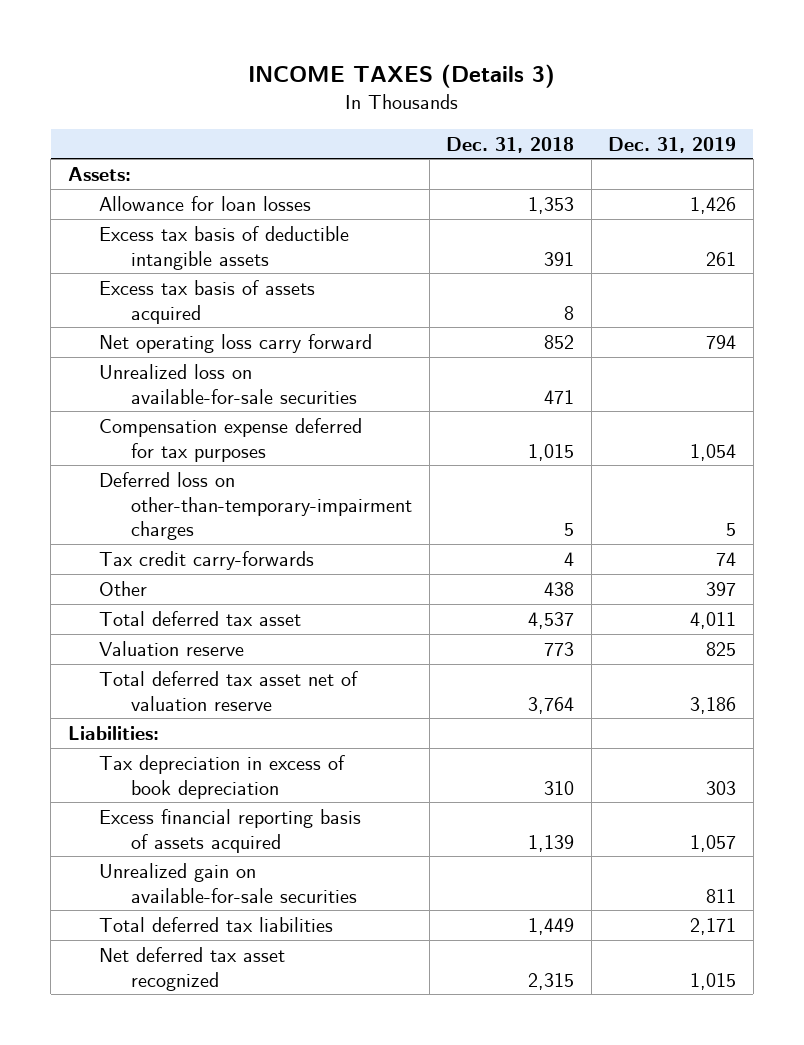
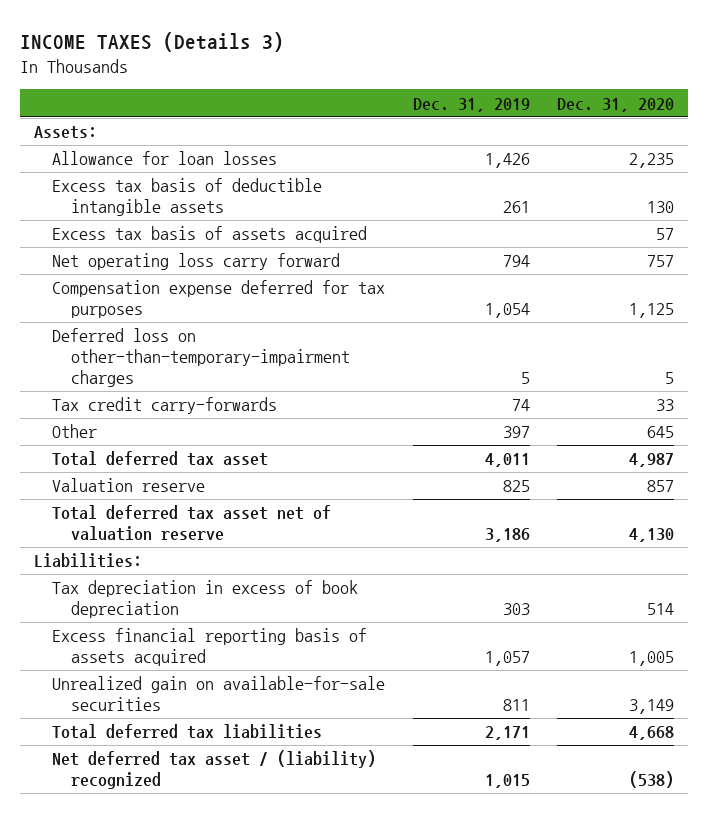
[446,136,575,153] Dec. 31, 2018 -> none
none -> [557,97,675,112] Dec. 31, 2020
[99,363,358,404] Unrealized loss on available-for-sale securities -> none
[99,946,286,991] Net deferred tax asset recognized -> [52,750,377,790] Net deferred tax asset / (liability) recognized

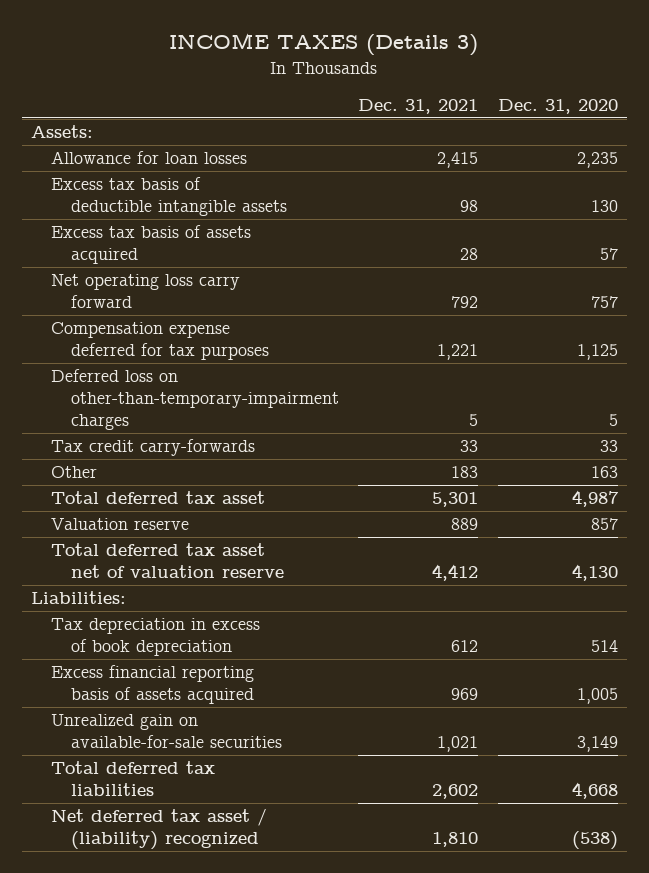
[412,97,530,112] Dec. 31, 2019 -> none
none -> [358,98,479,114] Dec. 31, 2021
[647,426,675,439] 645 -> [590,466,618,479] 163

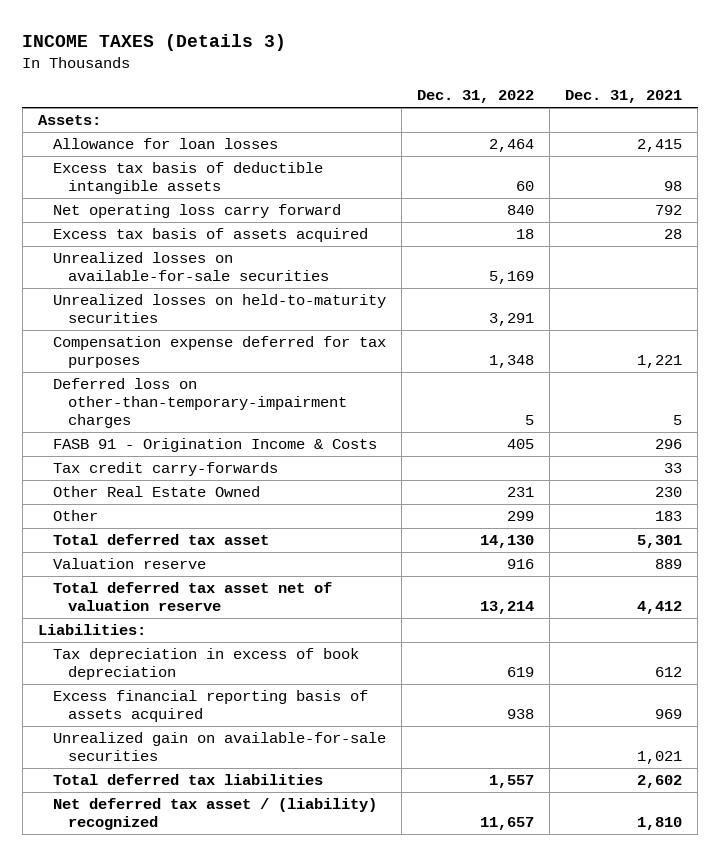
[497,98,618,114] Dec. 31, 2020 -> none
none -> [417,90,535,104] Dec. 31, 2022
[51,225,252,265] Excess tax basis of assets acquired -> [53,228,369,243] Excess tax basis of assets acquired
none -> [53,252,330,282] Unrealized losses on available-for-sale securities
none -> [53,294,387,324] Unrealized losses on held-to-maturity securities
none -> [53,438,378,453] FASB 91 - Origination Income & Costs
none -> [53,486,261,498] Other Real Estate Owned

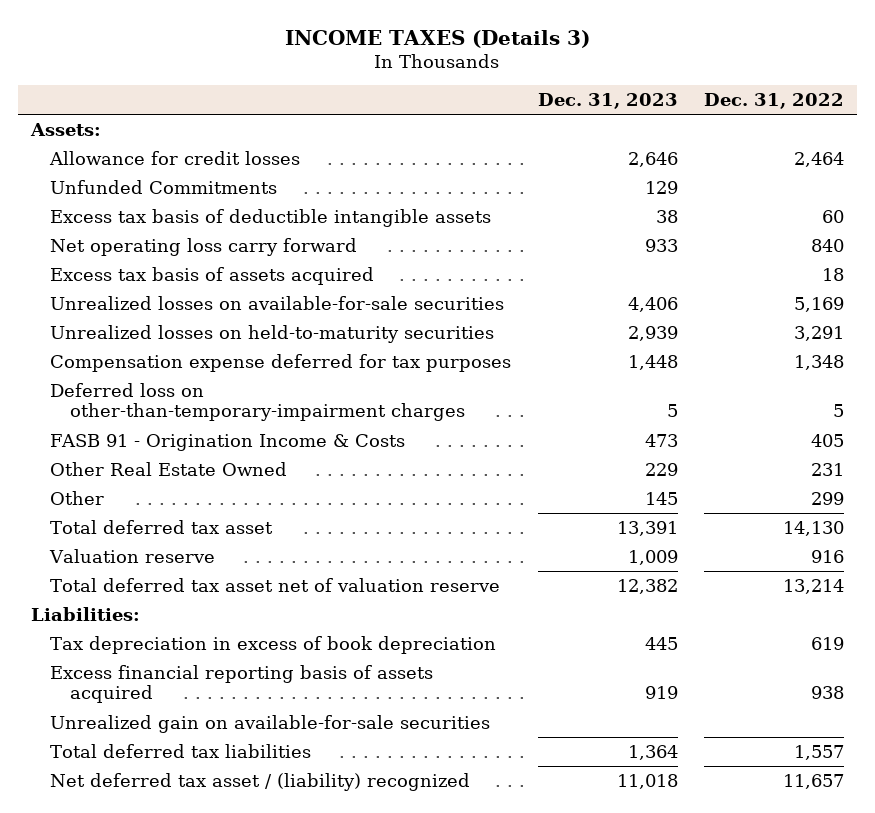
[565,90,683,104] Dec. 31, 2021 -> none
none -> [537,92,678,109] Dec. 31, 2023
[53,138,279,150] Allowance for loan losses -> [49,150,301,165] Allowance for credit losses
none -> [50,179,278,194] Unfunded Commitments
[53,462,279,477] Tax credit carry-forwards -> none

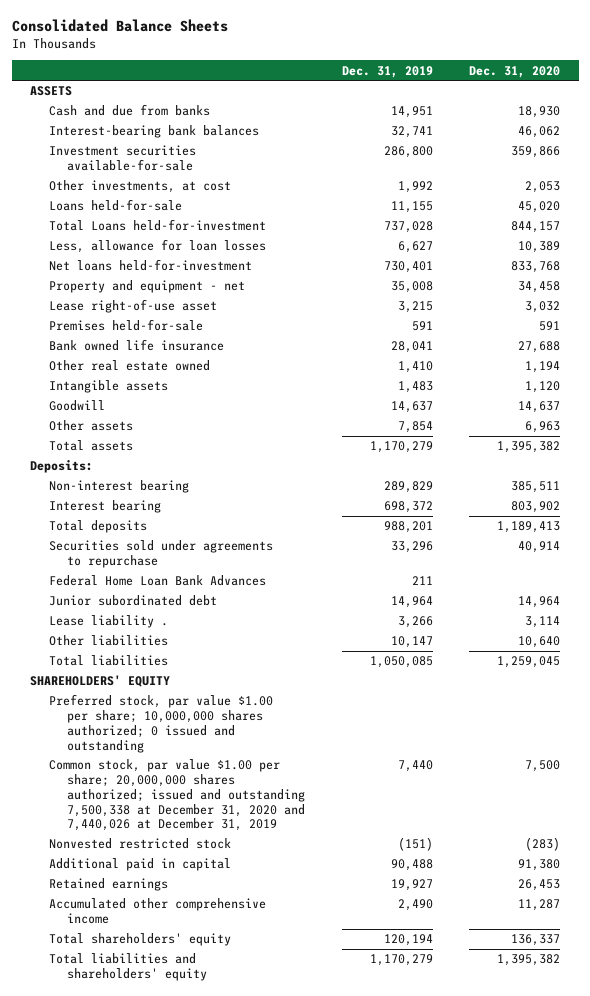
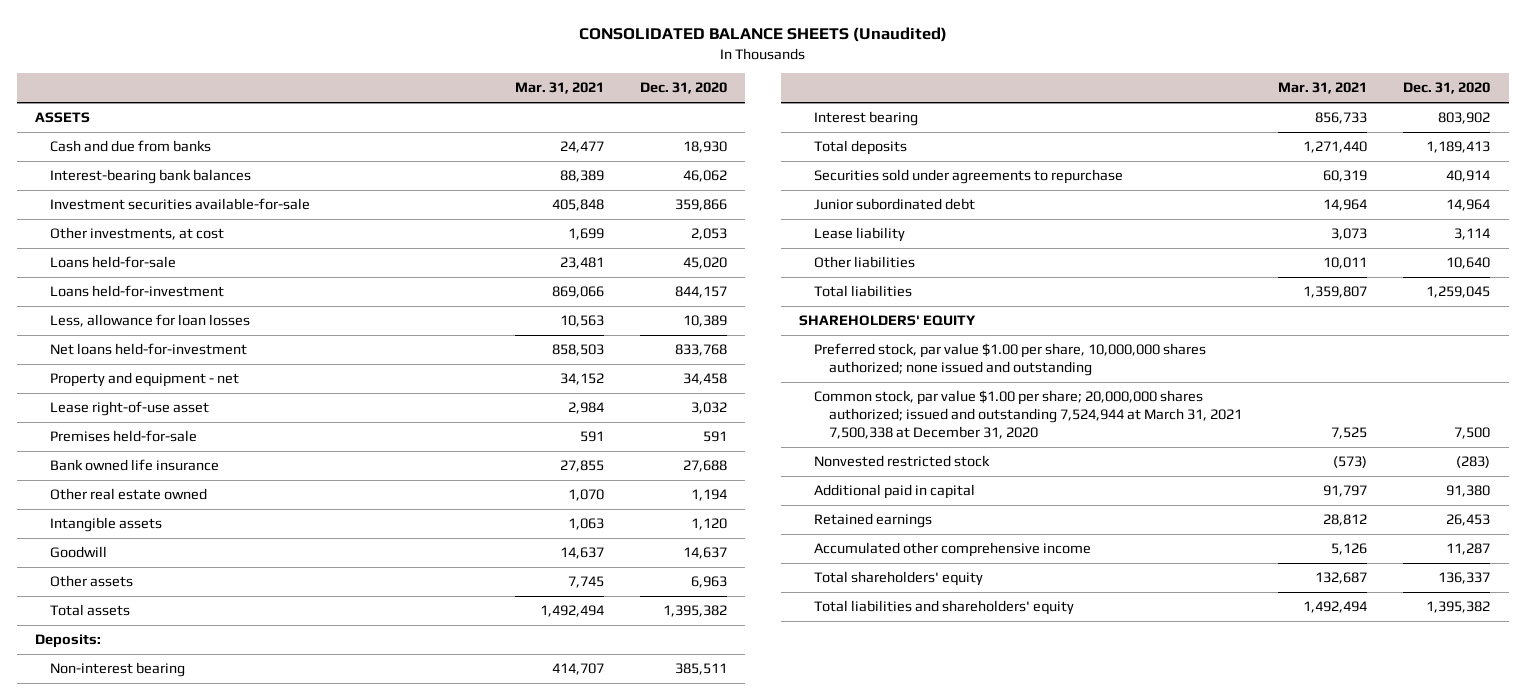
[11,18,228,32] Consolidated Balance Sheets -> [578,27,947,43] CONSOLIDATED BALANCE SHEETS (Unaudited)
[341,65,433,78] Dec. 31, 2019 -> none
none -> [514,82,604,95] Mar. 31, 2021
[48,219,266,232] Total Loans held-for-investment -> [50,285,225,298] Loans held-for-investment
[48,575,266,587] Federal Home Loan Bank Advances -> none
[48,615,168,629] Lease liability . -> [814,227,906,243] Lease liability
[48,694,273,753] Preferred stock, par value $1.00 per share; 10,000,000 shares authorized; 0 issued and outstanding -> [814,343,1207,377] Preferred stock, par value $1.00 per share, 10,000,000 shares authorized; none issued and outstanding
[48,759,306,832] Common stock, par value $1.00 per share; 20,000,000 shares authorized; issued and outstanding 7,500,338 at December 31, 2020 and 7,440,026 at December 31, 2019 -> [814,390,1243,440] Common stock, par value $1.00 per share; 20,000,000 shares authorized; issued and outstanding 7,524,944 at March 31, 2021 7,500,338 at December 31, 2020

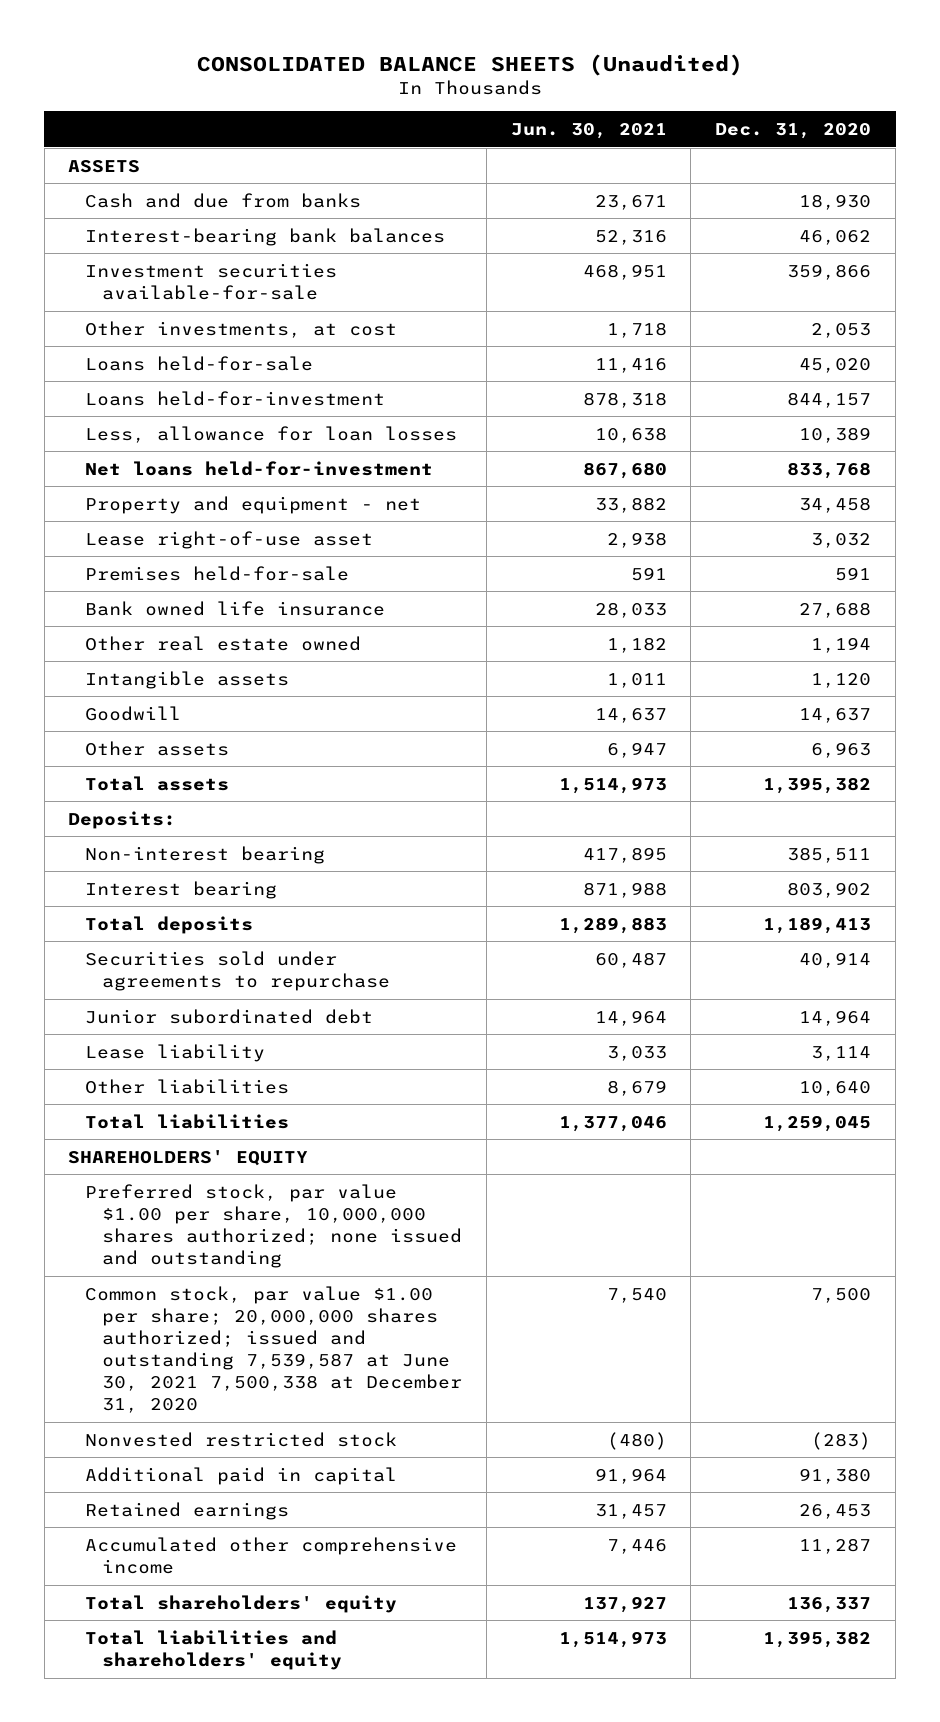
[514,82,604,95] Mar. 31, 2021 -> none
none -> [510,122,667,139] Jun. 30, 2021
[814,390,1243,440] Common stock, par value $1.00 per share; 20,000,000 shares authorized; issued and outstanding 7,524,944 at March 31, 2021 7,500,338 at December 31, 2020 -> [85,1285,462,1413] Common stock, par value $1.00 per share; 20,000,000 shares authorized; issued and outstanding 7,539,587 at June 30, 2021 7,500,338 at December 31, 2020

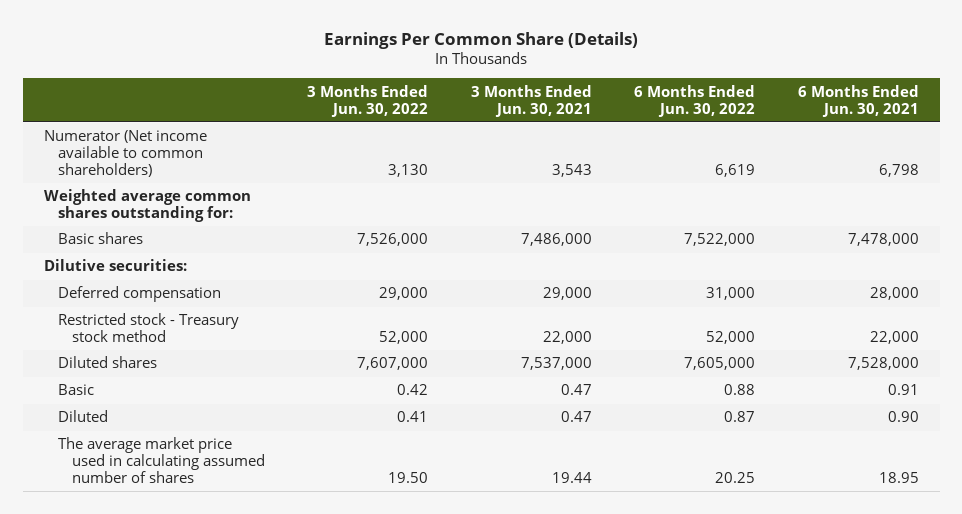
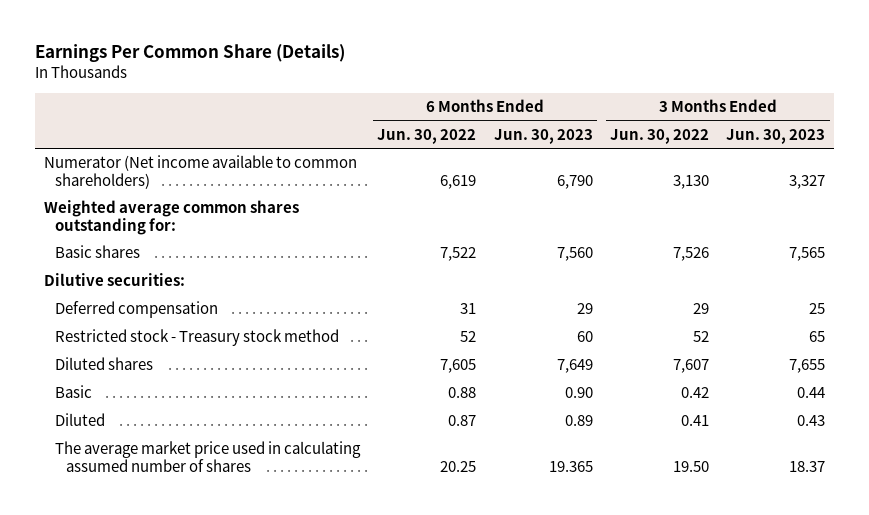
[470,84,592,117] 3 Months Ended Jun. 30, 2021 -> none
[797,84,919,117] 6 Months Ended Jun. 30, 2021 -> none
none -> [493,128,593,144] Jun. 30, 2023
none -> [726,128,826,144] Jun. 30, 2023
[357,233,429,247] 7,526,000 -> [672,247,709,262] 7,526
[684,233,756,247] 7,522,000 -> [440,247,477,262] 7,522
[379,287,429,301] 29,000 -> [692,303,709,315] 29
[706,287,756,301] 31,000 -> [460,303,477,315] 31
[379,331,429,345] 52,000 -> [692,331,709,343] 52
[706,331,756,345] 52,000 -> [460,331,477,343] 52
[357,357,429,371] 7,607,000 -> [672,359,709,374] 7,607
[684,357,756,371] 7,605,000 -> [440,359,477,374] 7,605

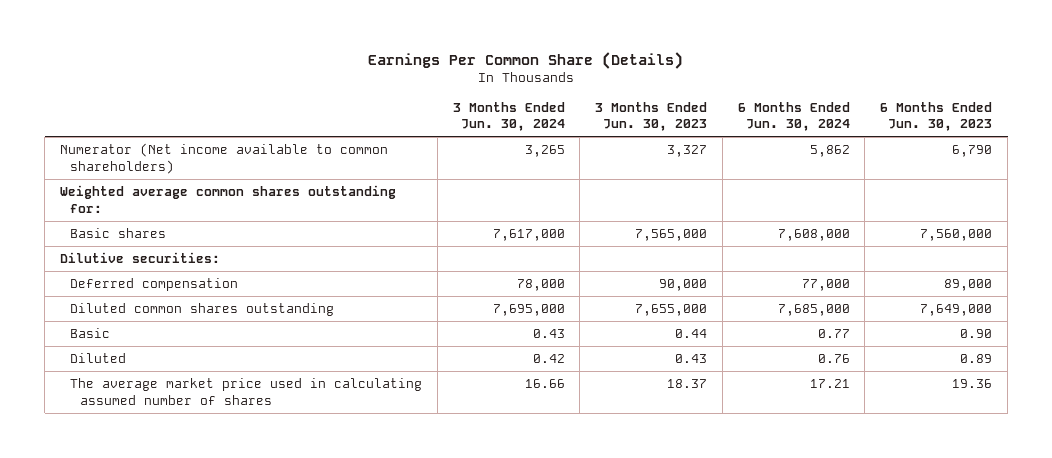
[377,128,477,144] Jun. 30, 2022 -> none
[609,128,709,144] Jun. 30, 2022 -> none
none -> [452,102,565,132] 3 Months Ended Jun. 30, 2024
none -> [737,102,850,132] 6 Months Ended Jun. 30, 2024
[556,247,593,262] 7,560 -> [920,229,993,242] 7,560,000
[789,247,826,262] 7,565 -> [635,229,708,242] 7,565,000
[54,329,339,347] Restricted stock - Treasury stock method -> none
[576,303,593,315] 29 -> [944,279,993,292] 89,000
[809,303,826,315] 25 -> [659,279,708,292] 90,000
[54,357,153,371] Diluted shares -> [70,303,335,317] Diluted common shares outstanding
[556,359,593,374] 7,649 -> [920,304,993,317] 7,649,000
[789,359,826,374] 7,655 -> [635,304,708,317] 7,655,000
[548,460,593,472] 19.365 -> [952,379,993,389] 19.36

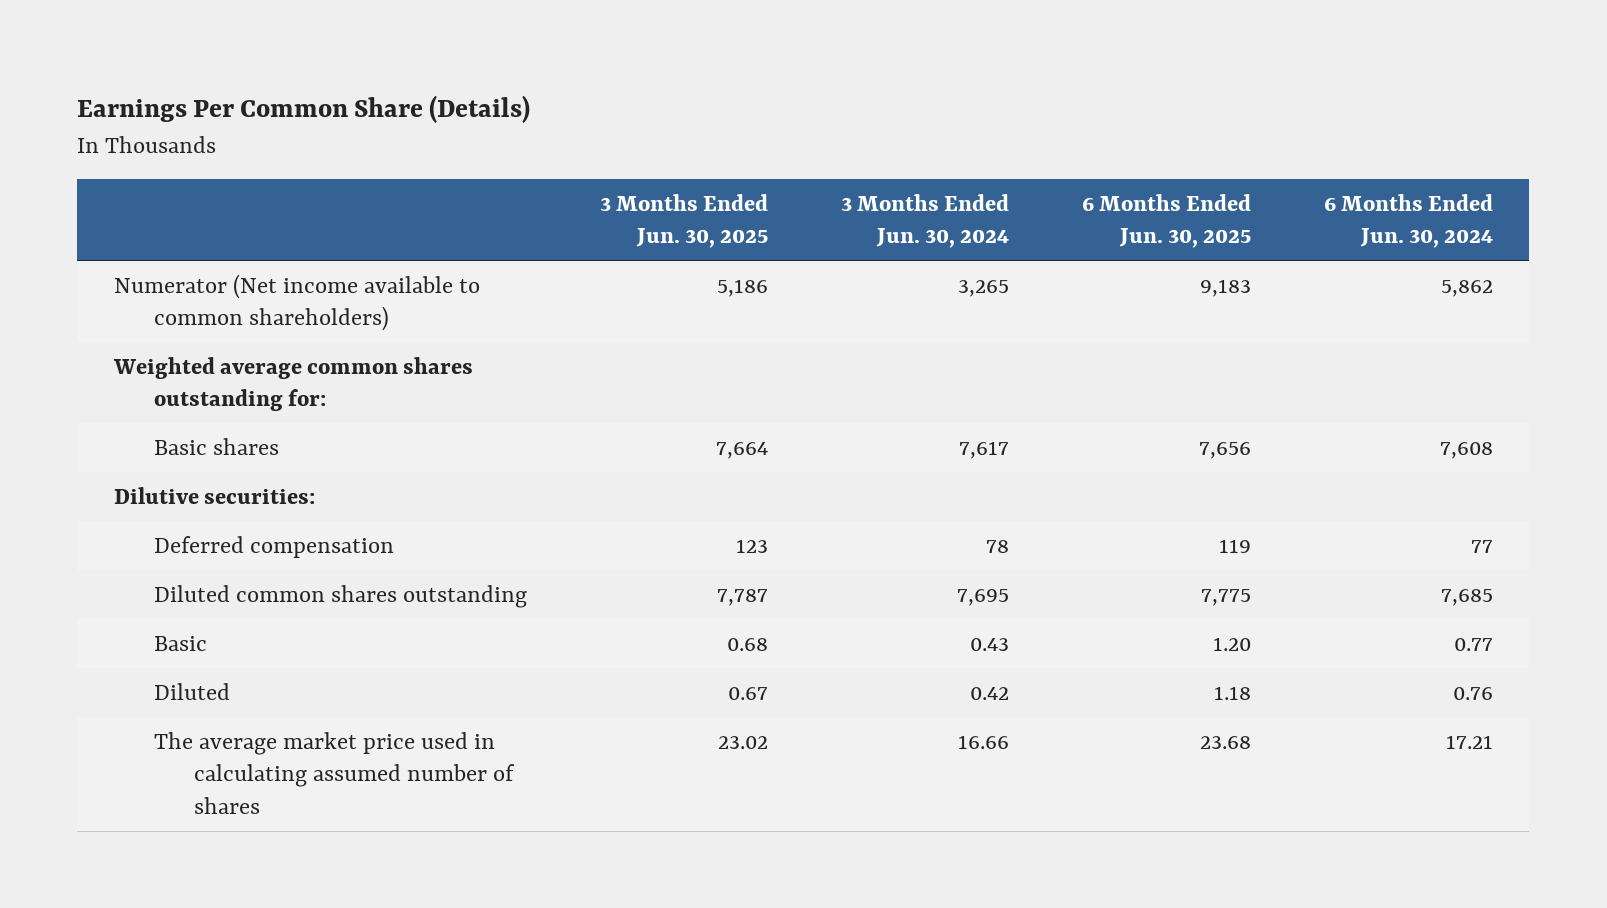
[595,102,708,132] 3 Months Ended Jun. 30, 2023 -> none
[880,102,993,132] 6 Months Ended Jun. 30, 2023 -> none
none -> [599,193,768,248] 3 Months Ended Jun. 30, 2025
none -> [1081,193,1251,248] 6 Months Ended Jun. 30, 2025
[492,229,565,242] 7,617,000 -> [958,440,1009,459] 7,617
[777,229,850,242] 7,608,000 -> [1439,441,1493,459] 7,608
[516,279,565,292] 78,000 -> [985,539,1009,553] 78
[801,279,850,292] 77,000 -> [1470,539,1493,553] 77
[492,304,565,317] 7,695,000 -> [956,588,1009,606] 7,695
[777,304,850,317] 7,685,000 -> [1440,588,1493,606] 7,685

